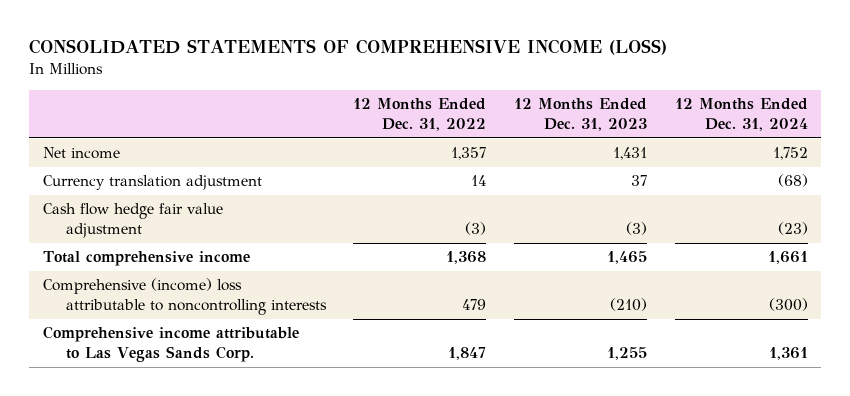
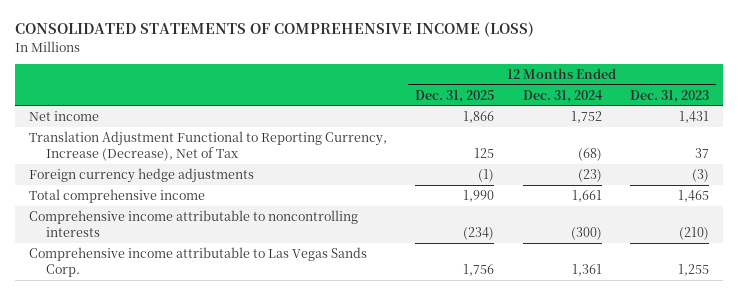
[353,97,487,131] 12 Months Ended Dec. 31, 2022 -> none
none -> [415,89,495,103] Dec. 31, 2025
[42,175,262,191] Currency translation adjustment -> [28,130,387,161] Translation Adjustment Functional to Reporting Currency, Increase (Decrease), Net of Tax
[42,203,223,239] Cash flow hedge fair value adjustment -> [28,167,254,183] Foreign currency hedge adjustments
[42,278,327,316] Comprehensive (income) loss attributable to noncontrolling interests -> [28,209,358,237] Comprehensive income attributable to noncontrolling interests

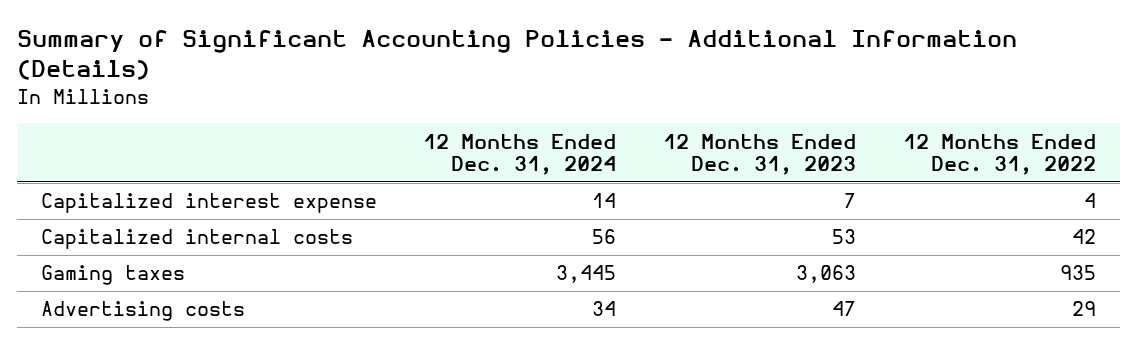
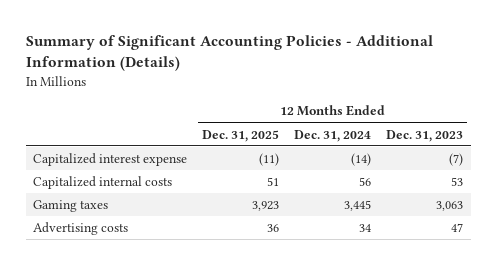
[903,133,1097,176] 12 Months Ended Dec. 31, 2022 -> none
none -> [202,129,280,142] Dec. 31, 2025
[592,193,617,209] 14 -> [351,153,372,167] (14)
[844,193,857,209] 7 -> [449,153,464,167] (7)

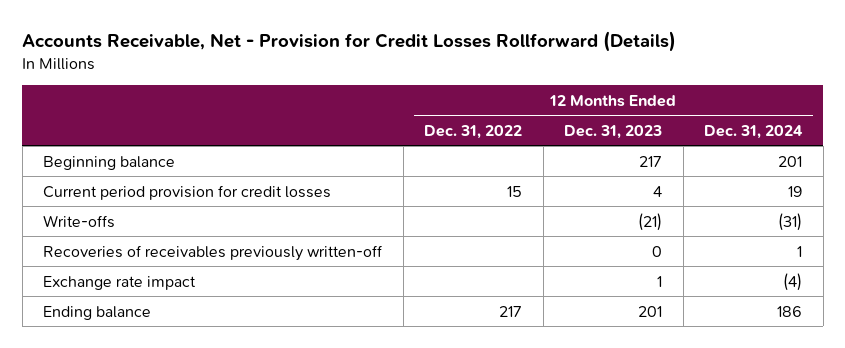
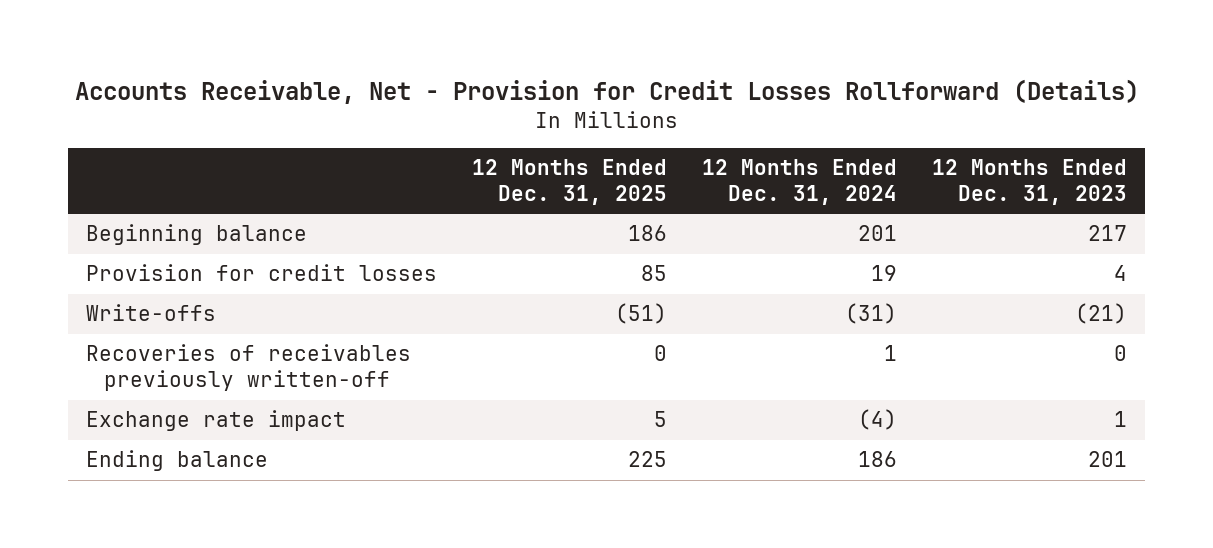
[424,124,523,139] Dec. 31, 2022 -> none
none -> [472,159,668,205] 12 Months Ended Dec. 31, 2025
[43,184,332,200] Current period provision for credit losses -> [85,264,437,282] Provision for credit losses

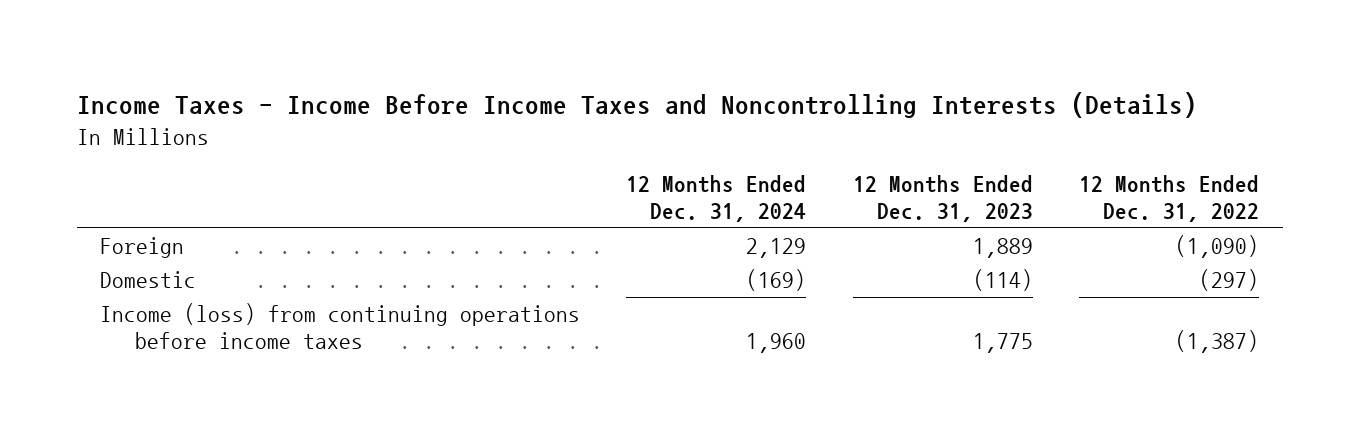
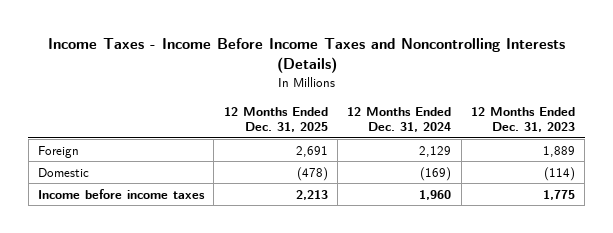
[1079,175,1260,223] 12 Months Ended Dec. 31, 2022 -> none
none -> [223,106,328,133] 12 Months Ended Dec. 31, 2025
[99,303,580,350] Income (loss) from continuing operations before income taxes -> [38,188,206,199] Income before income taxes

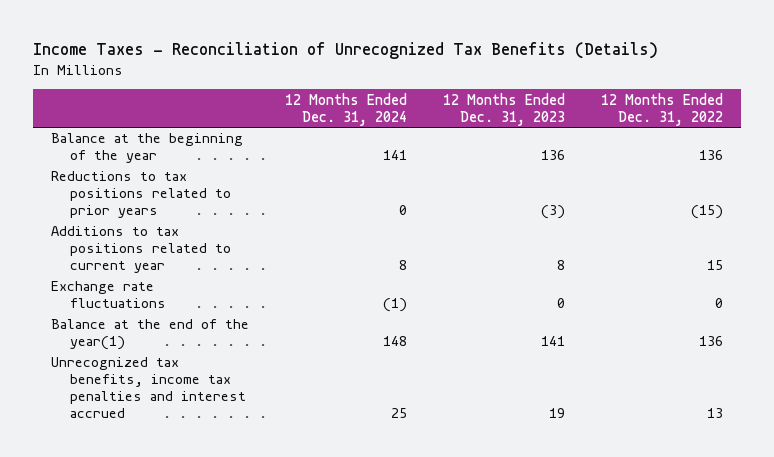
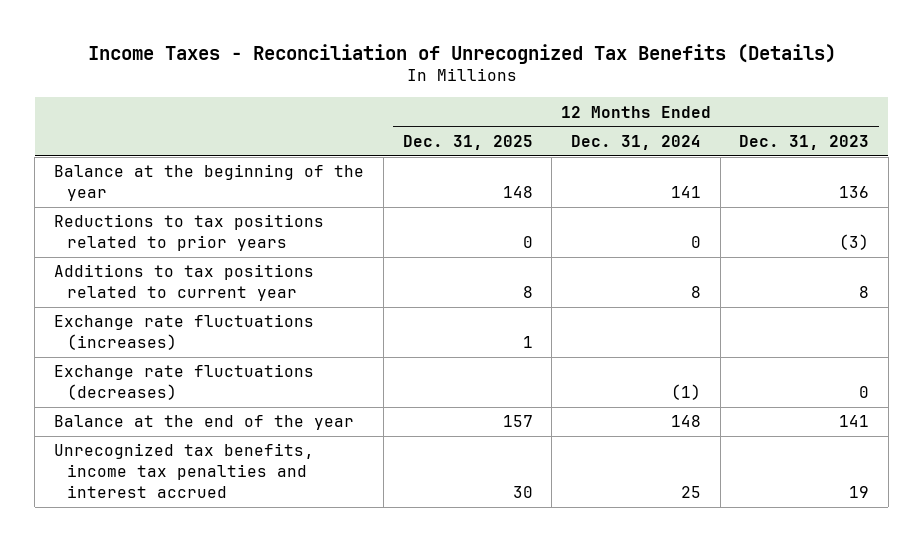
[601,92,724,126] 12 Months Ended Dec. 31, 2022 -> none
none -> [402,135,533,151] Dec. 31, 2025
none -> [54,314,315,351] Exchange rate fluctuations (increases)
[50,281,167,309] Exchange rate fluctuations -> [54,364,315,401] Exchange rate fluctuations (decreases)
[50,319,249,351] Balance at the end of the year(1) -> [54,415,355,431] Balance at the end of the year

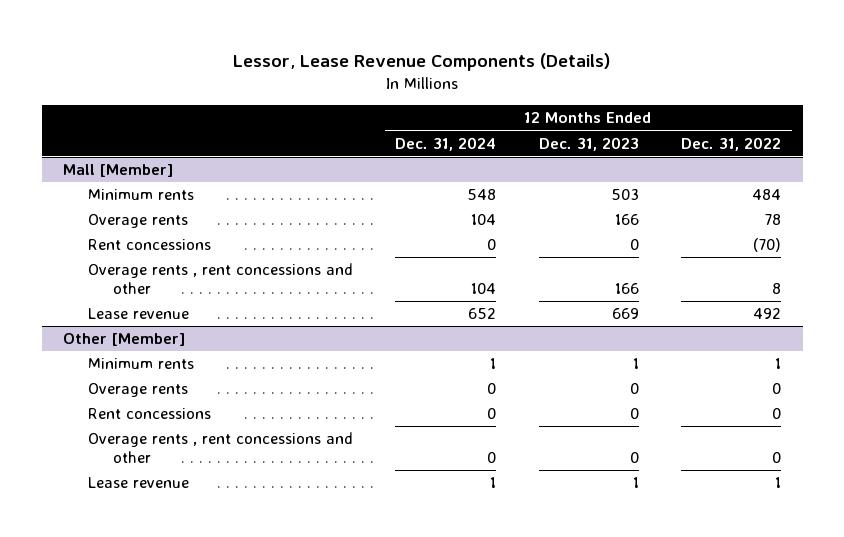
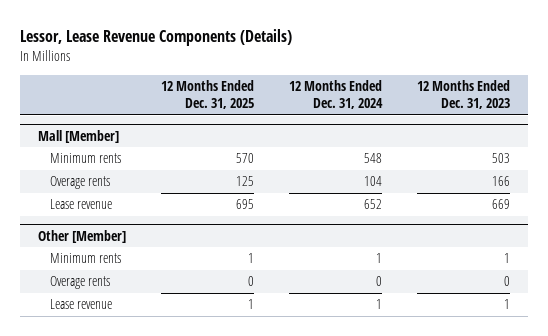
[681,136,782,151] Dec. 31, 2022 -> none
none -> [161,79,255,110] 12 Months Ended Dec. 31, 2025
[88,239,212,251] Rent concessions -> none
[88,263,354,295] Overage rents , rent concessions and other -> none
[88,408,212,420] Rent concessions -> none
[88,432,354,464] Overage rents , rent concessions and other -> none

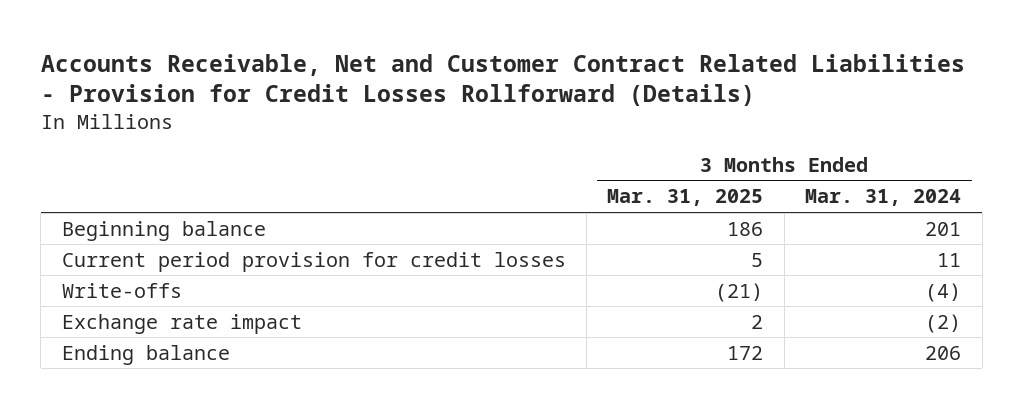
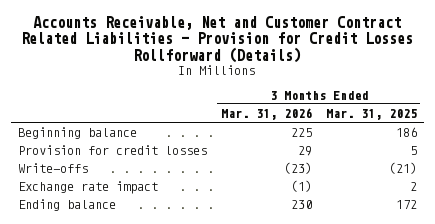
[805,189,962,207] Mar. 31, 2024 -> none
none -> [220,107,312,120] Mar. 31, 2026
[61,251,566,272] Current period provision for credit losses -> [18,144,208,155] Provision for credit losses

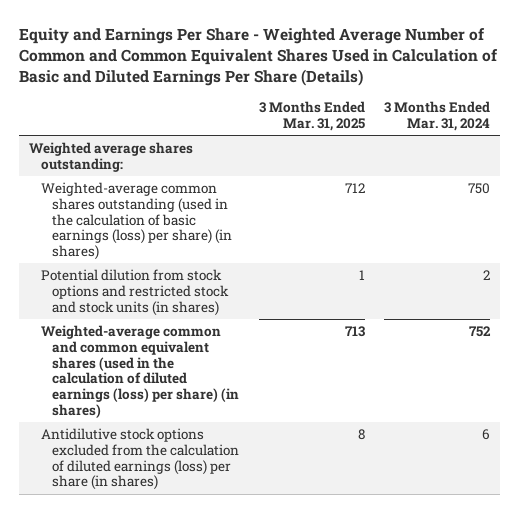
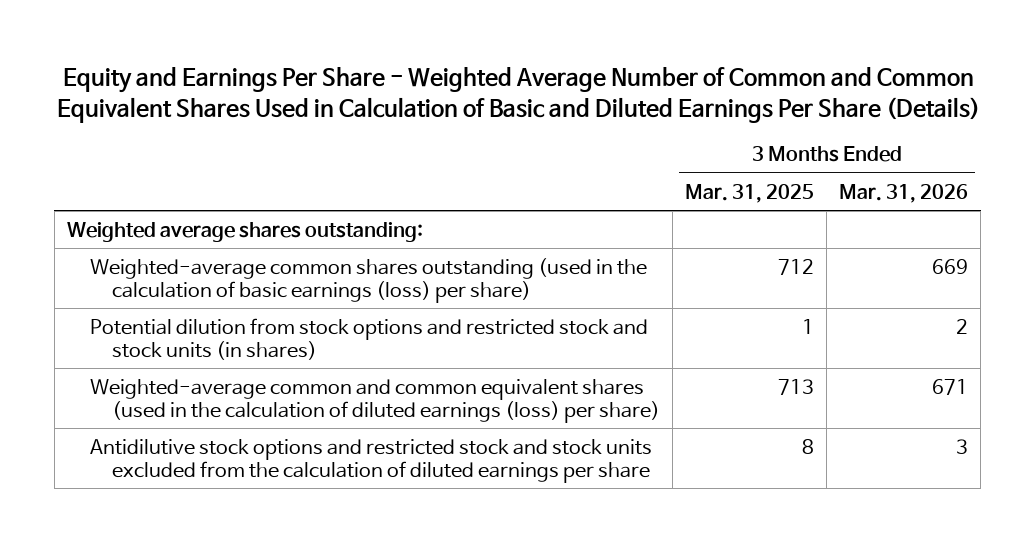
[384,101,491,132] 3 Months Ended Mar. 31, 2024 -> none
none -> [839,183,969,203] Mar. 31, 2026
[40,182,233,261] Weighted-average common shares outstanding (used in the calculation of basic earnings (loss) per share) (in shares) -> [89,257,647,303] Weighted-average common shares outstanding (used in the calculation of basic earnings (loss) per share)
[40,325,240,418] Weighted-average common and common equivalent shares (used in the calculation of diluted earnings (loss) per share) (in shares) -> [89,378,661,423] Weighted-average common and common equivalent shares (used in the calculation of diluted earnings (loss) per share)
[40,428,240,491] Antidilutive stock options excluded from the calculation of diluted earnings (loss) per share (in shares) -> [89,438,652,483] Antidilutive stock options and restricted stock and stock units excluded from the calculation of diluted earnings per share

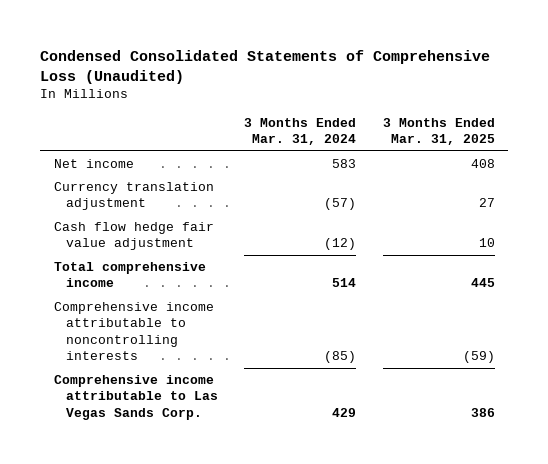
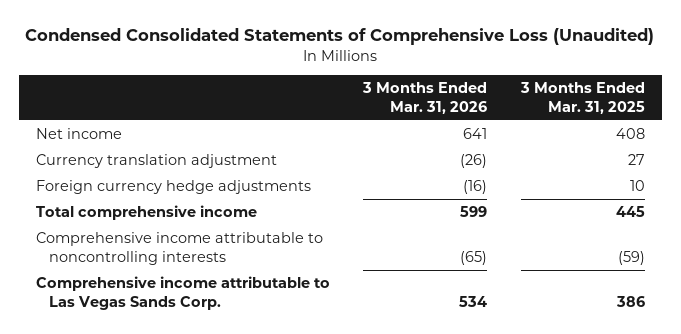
[244,117,357,146] 3 Months Ended Mar. 31, 2024 -> none
none -> [362,82,488,114] 3 Months Ended Mar. 31, 2026
[53,221,214,251] Cash flow hedge fair value adjustment -> none
none -> [35,179,311,194] Foreign currency hedge adjustments

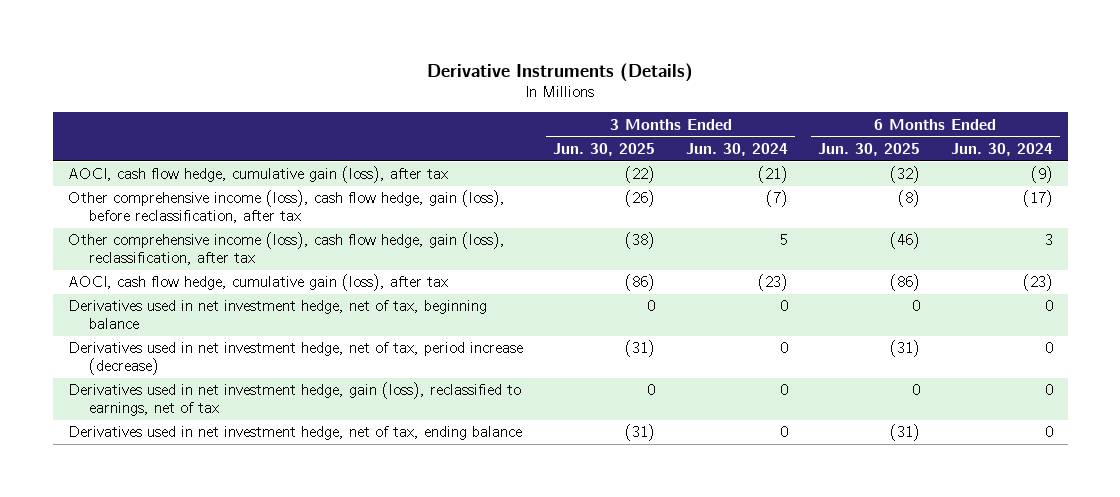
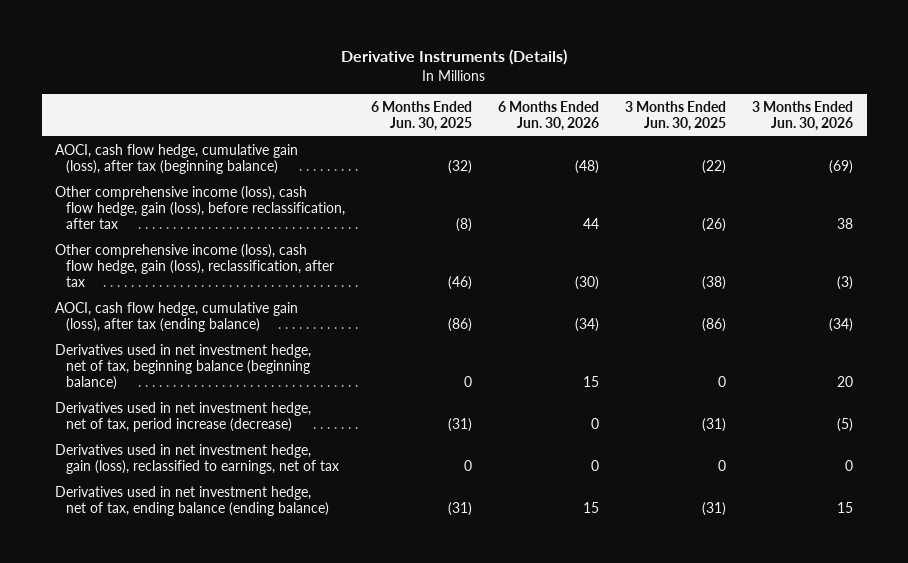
[685,142,788,156] Jun. 30, 2024 -> none
[950,142,1053,156] Jun. 30, 2024 -> none
none -> [498,100,600,132] 6 Months Ended Jun. 30, 2026
none -> [752,100,854,132] 3 Months Ended Jun. 30, 2026
[67,166,448,184] AOCI, cash flow hedge, cumulative gain (loss), after tax -> [54,143,298,174] AOCI, cash flow hedge, cumulative gain (loss), after tax (beginning balance)
[67,274,448,292] AOCI, cash flow hedge, cumulative gain (loss), after tax -> [54,301,298,332] AOCI, cash flow hedge, cumulative gain (loss), after tax (ending balance)
[67,300,487,330] Derivatives used in net investment hedge, net of tax, beginning balance -> [54,343,311,391] Derivatives used in net investment hedge, net of tax, beginning balance (beginning balance)
[67,426,522,441] Derivatives used in net investment hedge, net of tax, ending balance -> [54,485,329,516] Derivatives used in net investment hedge, net of tax, ending balance (ending balance)

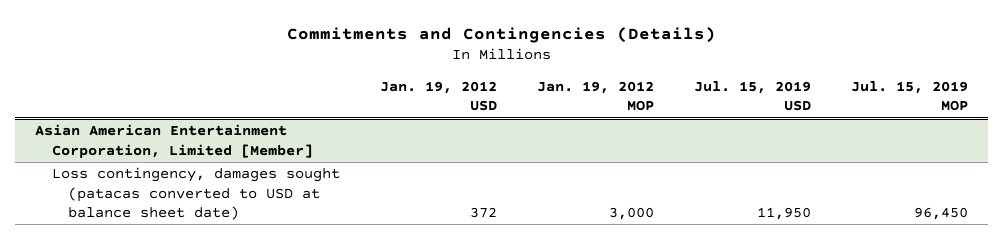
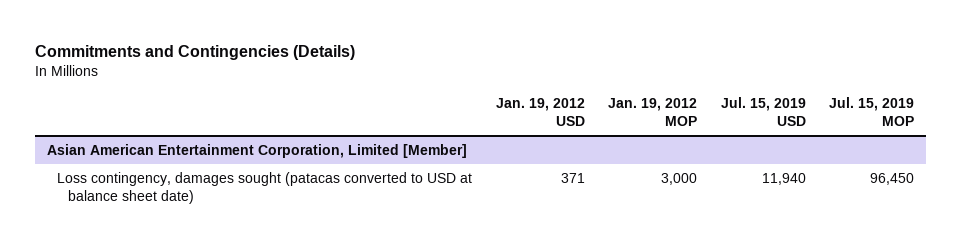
[469,206,497,218] 372 -> [560,172,585,183] 371
[757,206,812,220] 11,950 -> [761,172,806,185] 11,940

